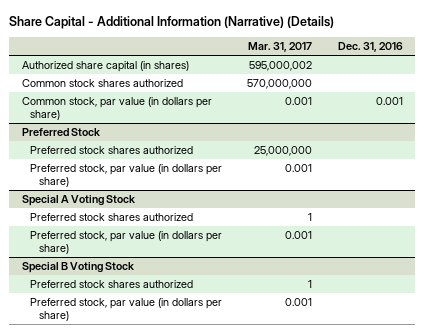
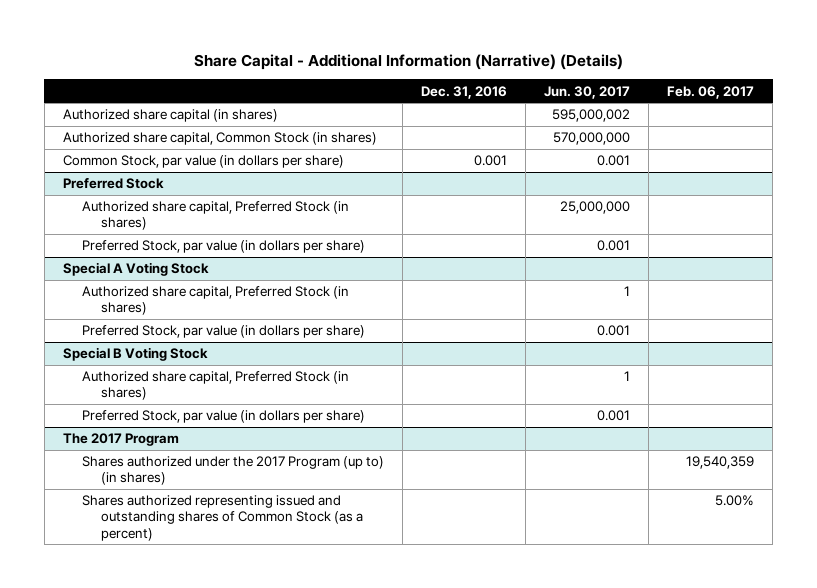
[248,42,313,53] Mar. 31, 2017 -> none
none -> [544,85,631,99] Jun. 30, 2017
none -> [667,85,755,99] Feb. 06, 2017
[21,79,183,88] Common stock shares authorized -> [63,132,378,146] Authorized share capital, Common Stock (in shares)
[21,97,212,121] Common stock, par value (in dollars per share) -> [63,155,345,169] Common Stock, par value (in dollars per share)
[30,146,194,155] Preferred stock shares authorized -> [81,201,349,231] Authorized share capital, Preferred Stock (in shares)
[30,164,223,188] Preferred stock, par value (in dollars per share) -> [81,240,365,254] Preferred Stock, par value (in dollars per share)
[30,213,194,222] Preferred stock shares authorized -> [81,286,349,316] Authorized share capital, Preferred Stock (in shares)
[30,231,223,255] Preferred stock, par value (in dollars per share) -> [81,325,365,339] Preferred Stock, par value (in dollars per share)
[30,280,194,289] Preferred stock shares authorized -> [81,371,349,401] Authorized share capital, Preferred Stock (in shares)
[30,298,223,322] Preferred stock, par value (in dollars per share) -> [81,410,365,424] Preferred Stock, par value (in dollars per share)
none -> [63,433,180,447] The 2017 Program
none -> [81,456,384,486] Shares authorized under the 2017 Program (up to) (in shares)
none -> [81,495,363,541] Shares authorized representing issued and outstanding shares of Common Stock (as a percent)

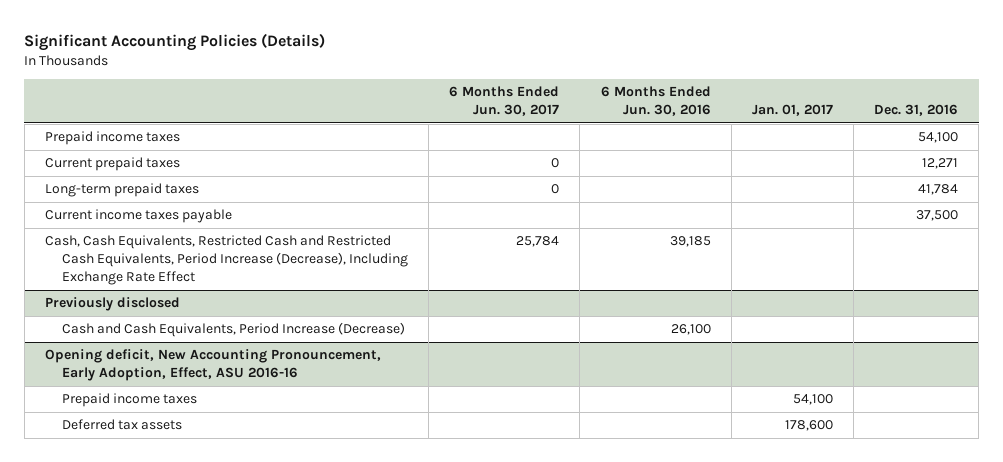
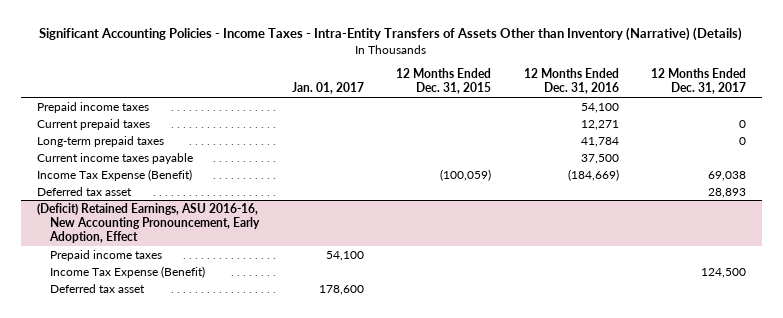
[24,33,326,52] Significant Accounting Policies (Details) -> [39,27,743,42] Significant Accounting Policies - Income Taxes - Intra-Entity Transfers of Assets Other than Inventory (Narrative) (Details)
[449,86,560,117] 6 Months Ended Jun. 30, 2017 -> none
[600,86,711,117] 6 Months Ended Jun. 30, 2016 -> none
[874,104,959,117] Dec. 31, 2016 -> none
none -> [396,68,492,95] 12 Months Ended Dec. 31, 2015
none -> [523,68,619,95] 12 Months Ended Dec. 31, 2016
none -> [651,68,747,95] 12 Months Ended Dec. 31, 2017
[45,235,408,286] Cash, Cash Equivalents, Restricted Cash and Restricted Cash Equivalents, Period Increase (Decrease), Including Exchange Rate Effect -> none
[45,297,181,312] Previously disclosed -> none
[61,322,405,338] Cash and Cash Equivalents, Period Increase (Decrease) -> none
none -> [36,168,192,181] Income Tax Expense (Benefit)
none -> [36,186,132,196] Deferred tax asset
[45,349,382,382] Opening deficit, New Accounting Pronouncement, Early Adoption, Effect, ASU 2016-16 -> [36,202,261,244] (Deficit) Retained Earnings, ASU 2016-16, New Accounting Pronouncement, Early Adoption, Effect
none -> [50,265,206,278] Income Tax Expense (Benefit)
[61,419,182,431] Deferred tax assets -> [50,283,146,293] Deferred tax asset

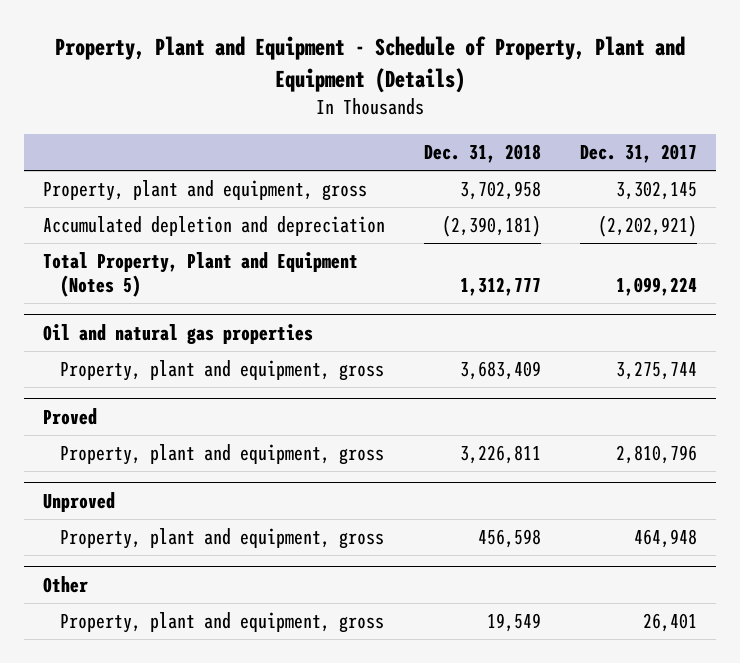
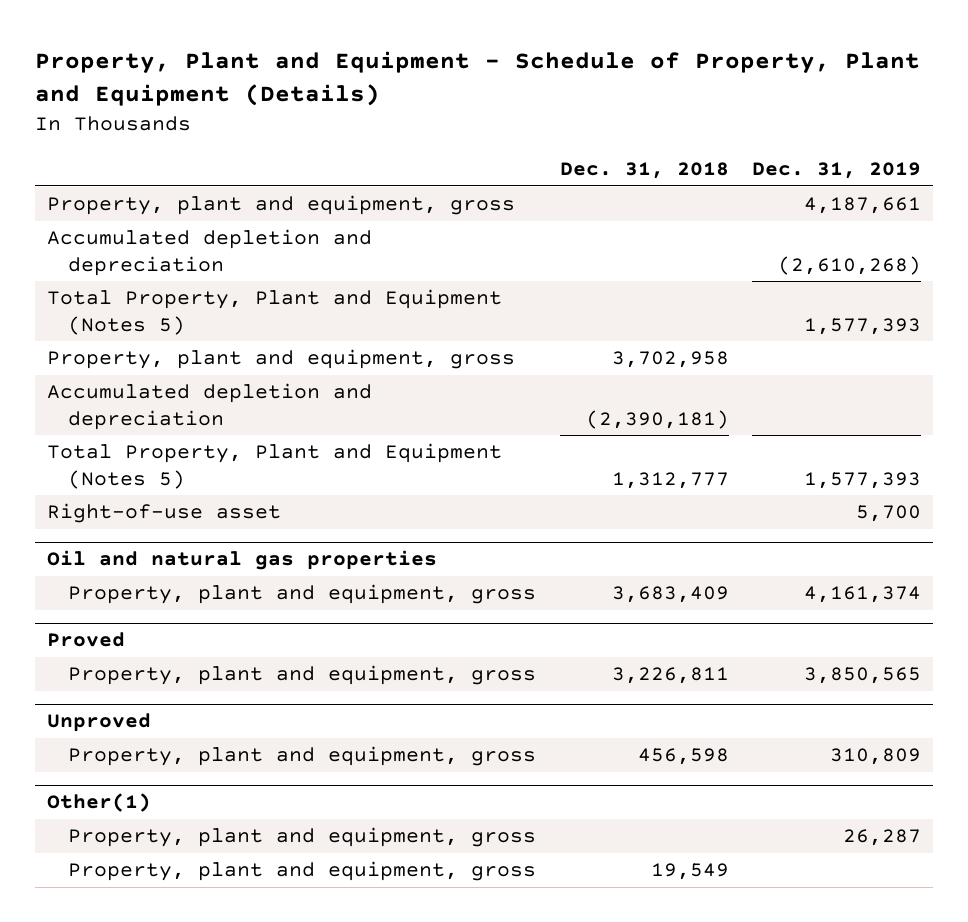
[580,144,698,164] Dec. 31, 2017 -> none
none -> [752,161,922,179] Dec. 31, 2019
none -> [46,195,515,216] Property, plant and equipment, gross
none -> [46,229,372,276] Accumulated depletion and depreciation
none -> [46,289,502,335] Total Property, Plant and Equipment (Notes 5)
none -> [46,503,281,524] Right-of-use asset
[43,576,89,594] Other -> [46,793,151,813] Other(1)
none -> [68,827,537,848] Property, plant and equipment, gross

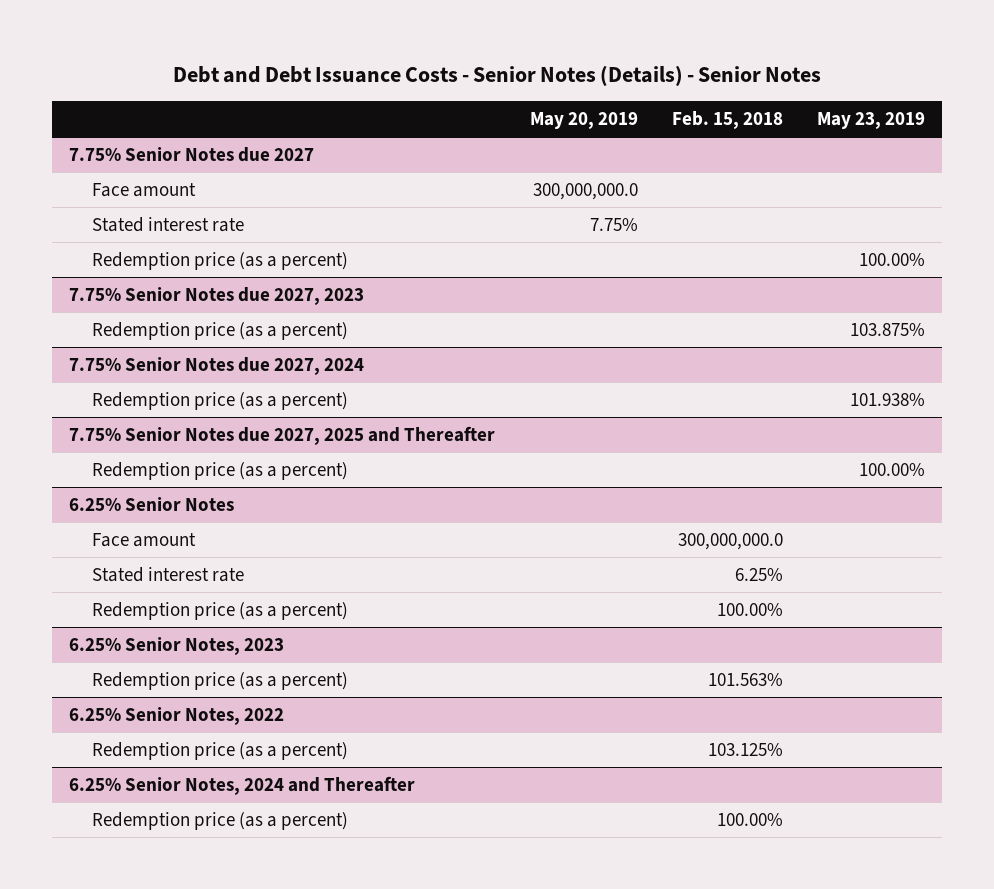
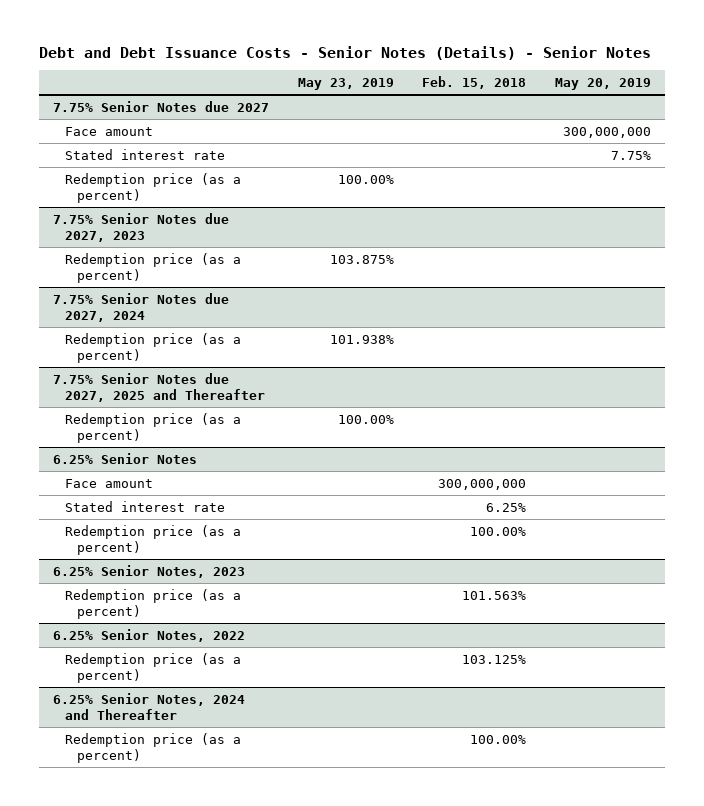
[532,182,638,200] 300,000,000.0 -> [562,126,651,138] 300,000,000
[677,532,783,550] 300,000,000.0 -> [438,478,527,490] 300,000,000

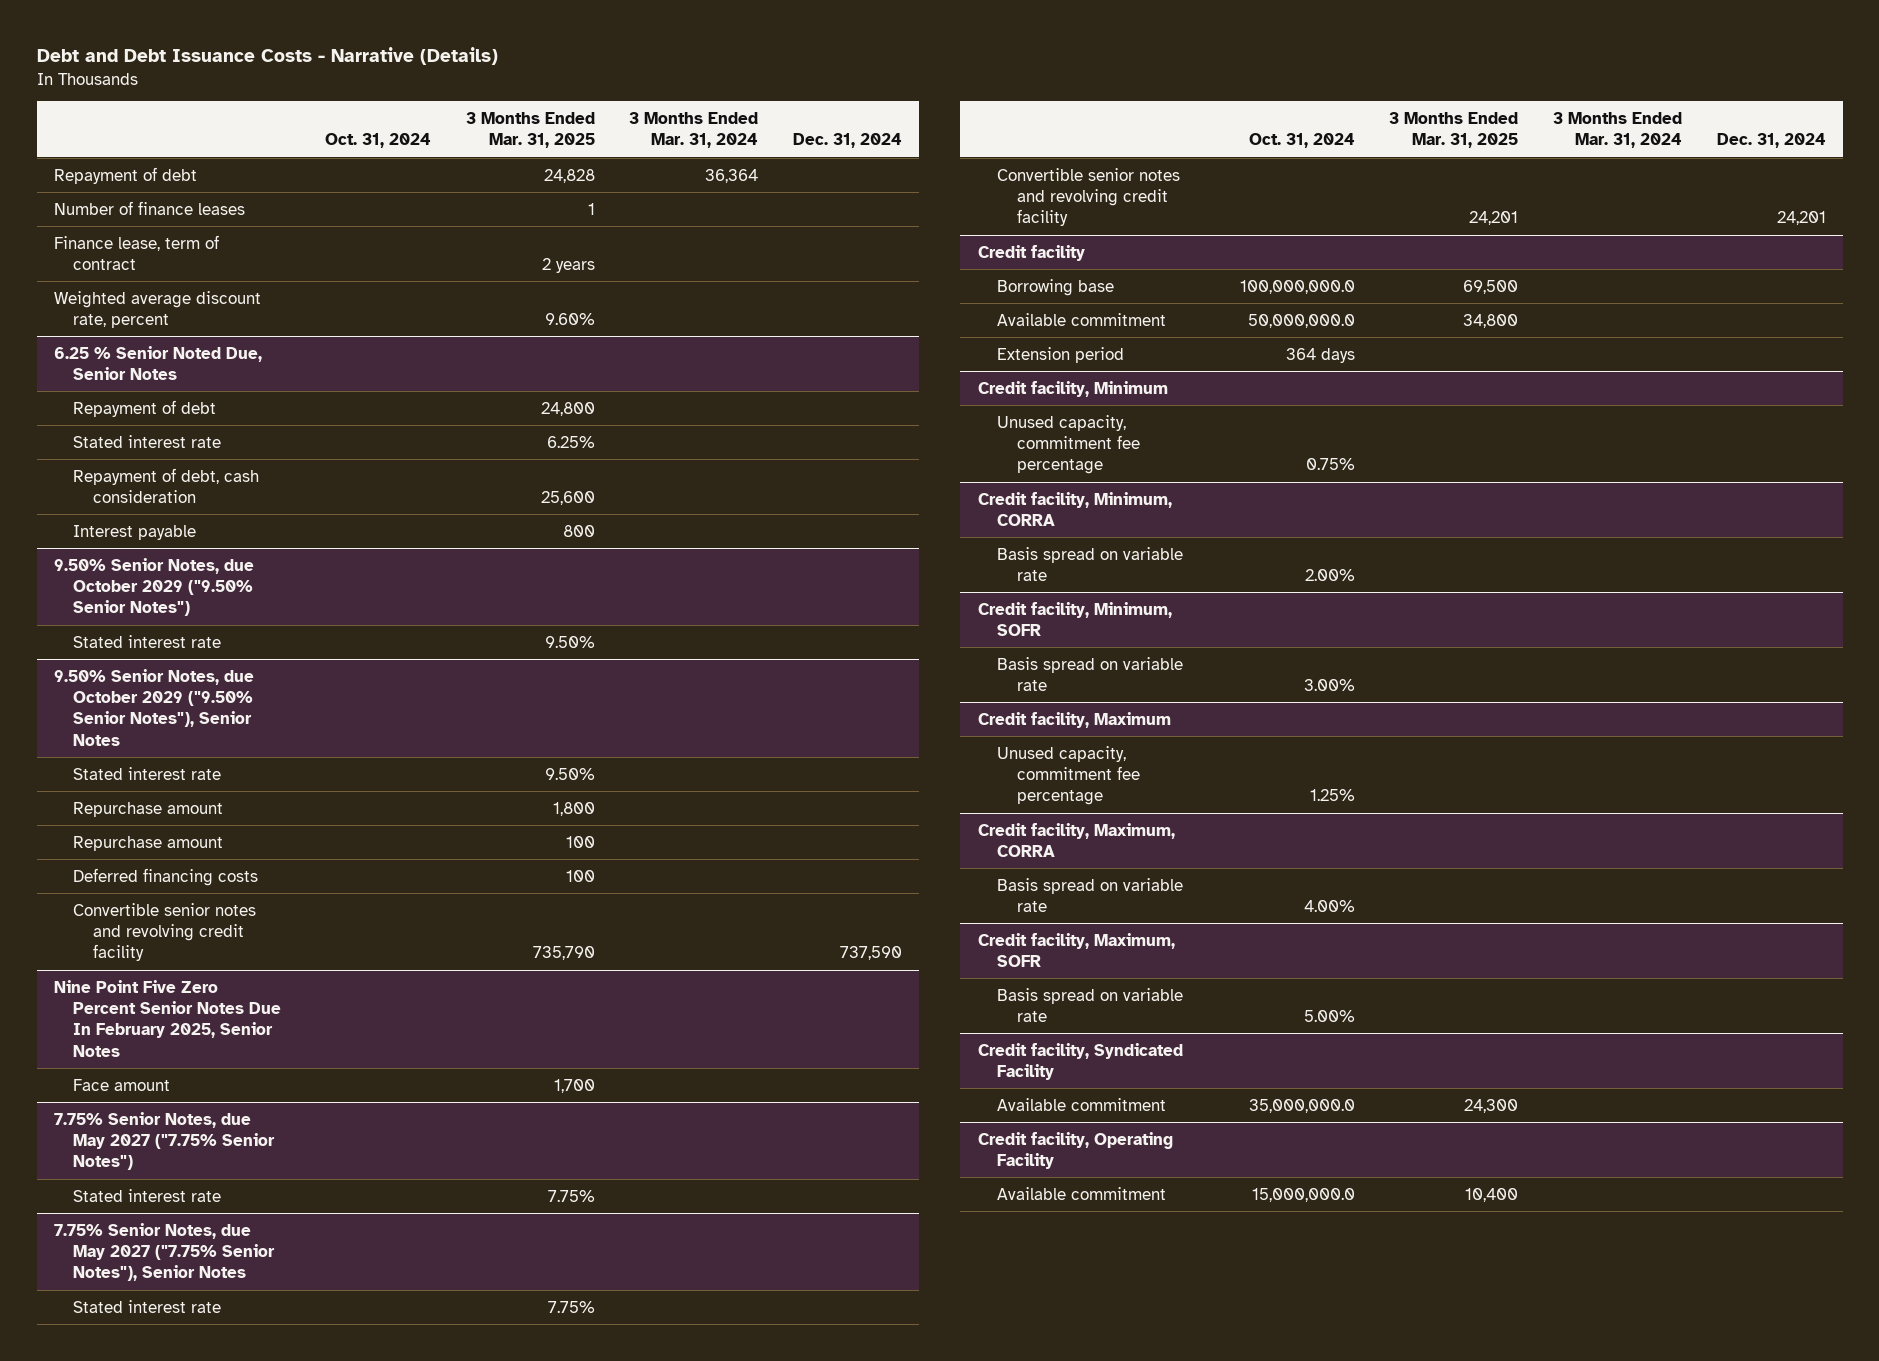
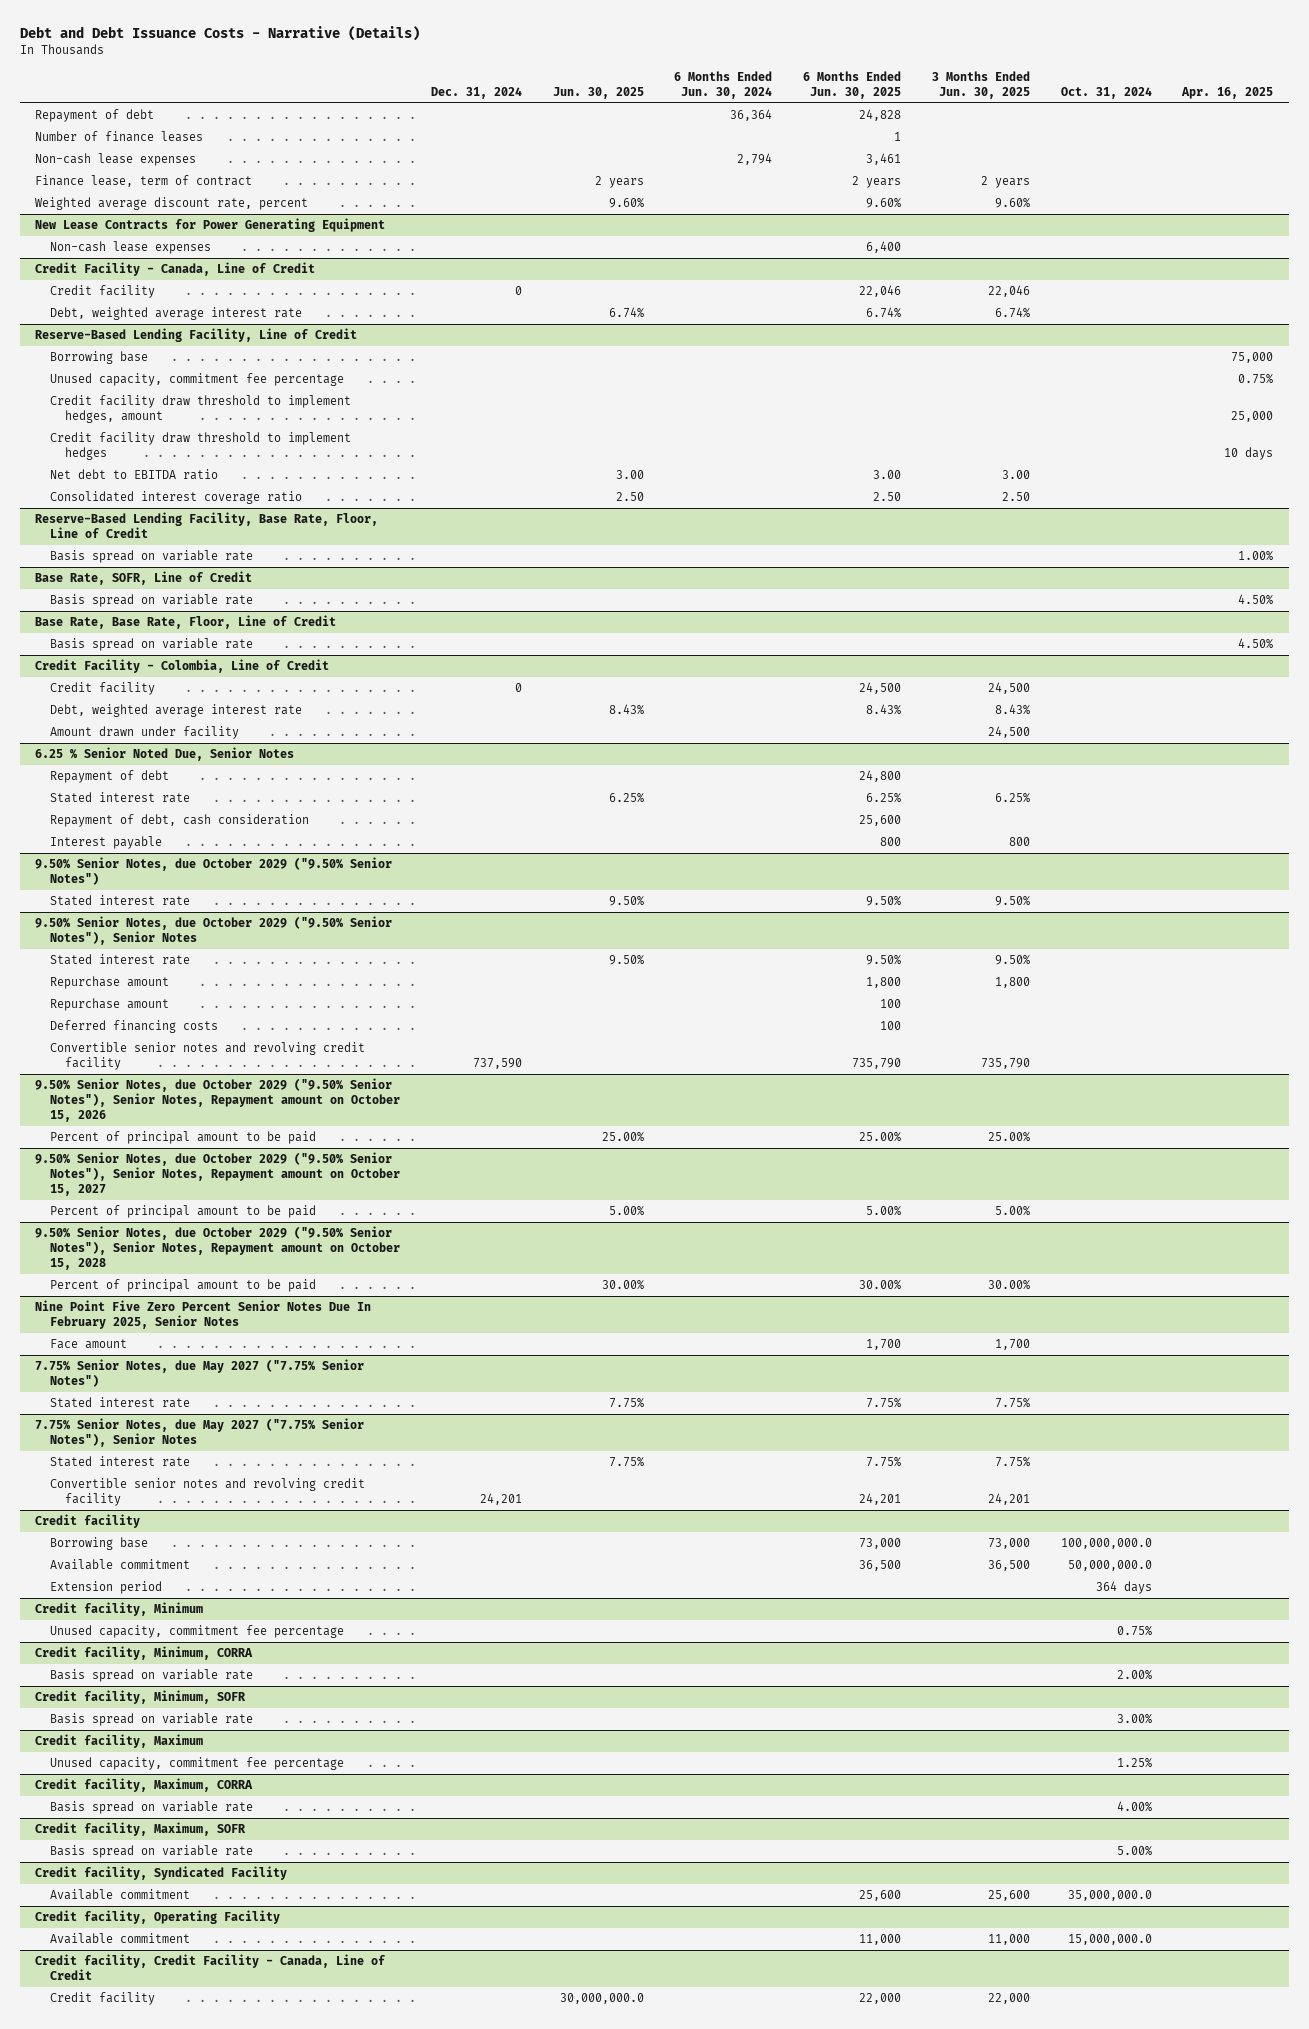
[465,111,595,149] 3 Months Ended Mar. 31, 2025 -> none
[629,111,759,149] 3 Months Ended Mar. 31, 2024 -> none
none -> [552,86,644,99] Jun. 30, 2025
none -> [674,70,773,99] 6 Months Ended Jun. 30, 2024
none -> [803,70,902,99] 6 Months Ended Jun. 30, 2025
none -> [931,70,1030,99] 3 Months Ended Jun. 30, 2025
none -> [1181,86,1274,99] Apr. 16, 2025
none -> [35,153,197,167] Non-cash lease expenses
none -> [35,218,386,233] New Lease Contracts for Power Generating Equipment
none -> [50,241,212,255] Non-cash lease expenses
none -> [35,262,316,277] Credit Facility - Canada, Line of Credit
none -> [50,285,156,299] Credit facility
none -> [50,307,303,321] Debt, weighted average interest rate
none -> [35,328,358,343] Reserve-Based Lending Facility, Line of Credit
none -> [50,351,149,365] Borrowing base
none -> [50,373,345,387] Unused capacity, commitment fee percentage
none -> [50,395,352,424] Credit facility draw threshold to implement hedges, amount
none -> [50,432,352,461] Credit facility draw threshold to implement hedges
none -> [50,469,219,481] Net debt to EBITDA ratio
none -> [50,491,303,505] Consolidated interest coverage ratio
none -> [35,512,379,539] Reserve-Based Lending Facility, Base Rate, Floor, Line of Credit
none -> [50,550,254,564] Basis spread on variable rate
none -> [35,571,253,586] Base Rate, SOFR, Line of Credit
none -> [50,594,254,608] Basis spread on variable rate
none -> [35,615,337,630] Base Rate, Base Rate, Floor, Line of Credit
none -> [50,638,254,652] Basis spread on variable rate
none -> [35,659,330,674] Credit Facility - Colombia, Line of Credit
none -> [50,682,156,696] Credit facility
none -> [50,704,303,718] Debt, weighted average interest rate
none -> [50,726,240,740] Amount drawn under facility
none -> [35,1078,401,1123] 9.50% Senior Notes, due October 2029 ("9.50% Senior Notes"), Senior Notes, Repayment amount on October 15, 2026
none -> [50,1131,317,1145] Percent of principal amount to be paid
none -> [35,1152,401,1197] 9.50% Senior Notes, due October 2029 ("9.50% Senior Notes"), Senior Notes, Repayment amount on October 15, 2027
none -> [50,1205,317,1219] Percent of principal amount to be paid
none -> [35,1226,401,1271] 9.50% Senior Notes, due October 2029 ("9.50% Senior Notes"), Senior Notes, Repayment amount on October 15, 2028
none -> [50,1279,317,1293] Percent of principal amount to be paid
none -> [35,1954,386,1981] Credit facility, Credit Facility - Canada, Line of Credit
none -> [50,1992,156,2006] Credit facility

